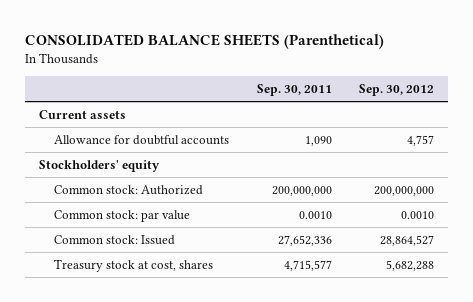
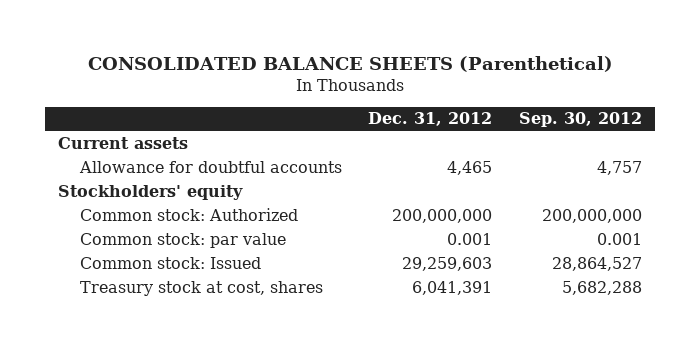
[256,84,332,97] Sep. 30, 2011 -> none
none -> [368,112,493,127] Dec. 31, 2012
[401,210,435,219] 0.0010 -> [596,232,642,245] 0.001

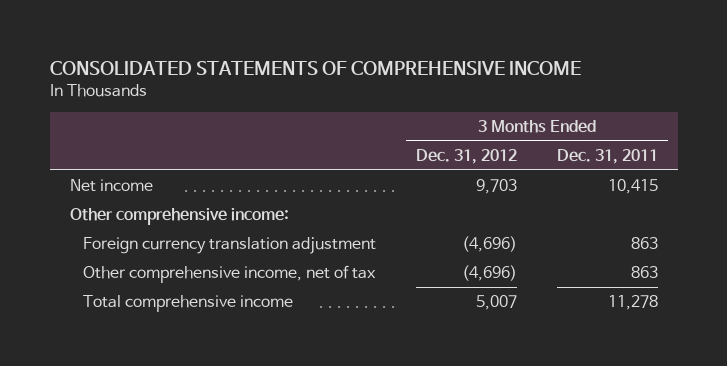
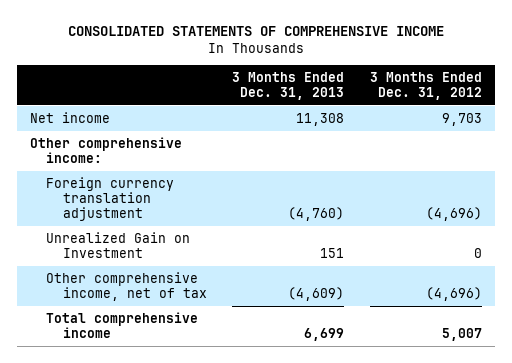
[556,149,658,165] Dec. 31, 2011 -> none
none -> [232,71,345,100] 3 Months Ended Dec. 31, 2013
none -> [46,231,191,259] Unrealized Gain on Investment

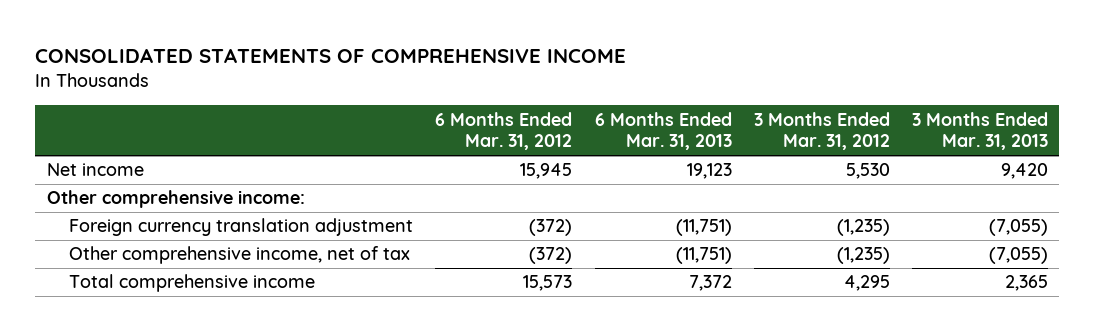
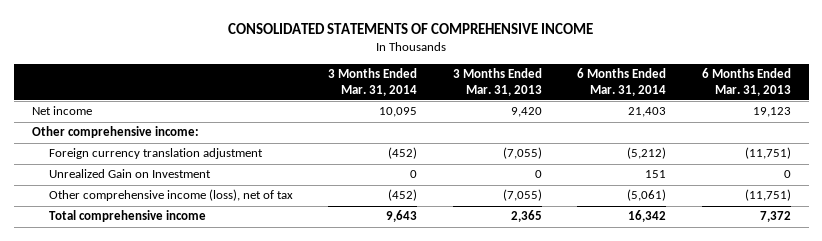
[435,111,573,151] 6 Months Ended Mar. 31, 2012 -> none
[753,111,890,151] 3 Months Ended Mar. 31, 2012 -> none
none -> [328,68,418,96] 3 Months Ended Mar. 31, 2014
none -> [577,68,667,96] 6 Months Ended Mar. 31, 2014
none -> [48,169,211,179] Unrealized Gain on Investment
[68,246,410,265] Other comprehensive income, net of tax -> [48,189,293,202] Other comprehensive income (loss), net of tax

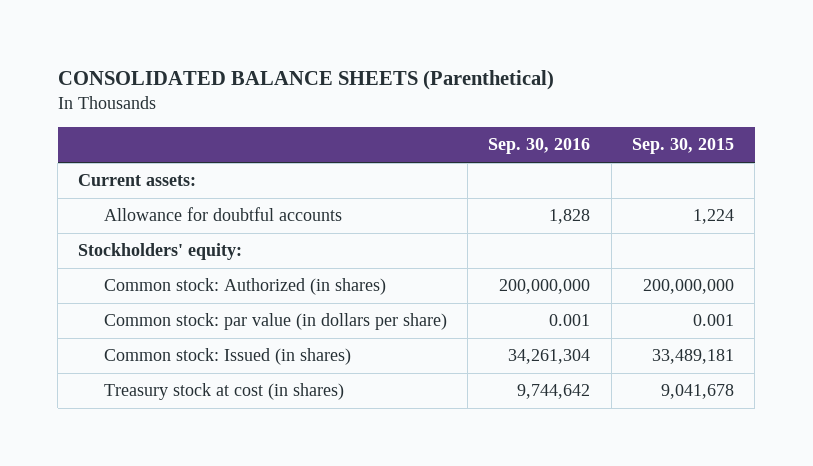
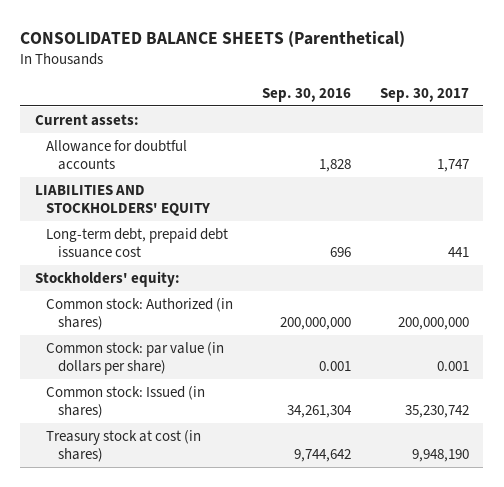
[632,138,735,155] Sep. 30, 2015 -> none
none -> [380,87,470,102] Sep. 30, 2017
none -> [34,185,211,217] LIABILITIES AND STOCKHOLDERS' EQUITY
none -> [46,228,229,259] Long-term debt, prepaid debt issuance cost

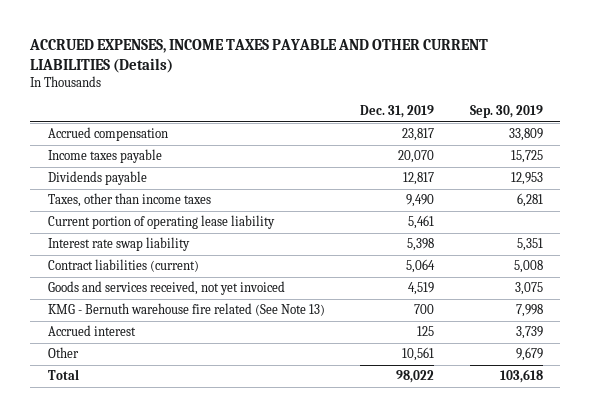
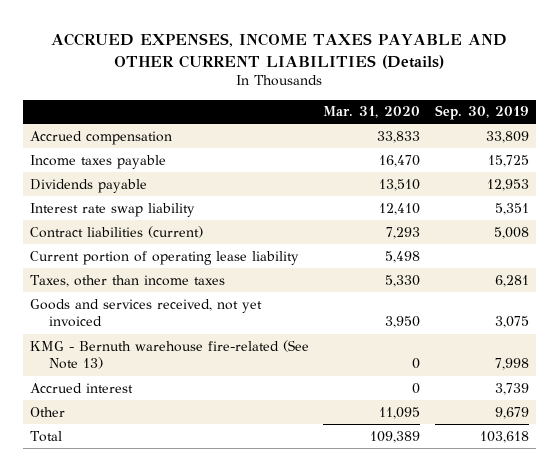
[360,105,435,119] Dec. 31, 2019 -> none
none -> [323,106,421,119] Mar. 31, 2020
[48,215,276,230] Current portion of operating lease liability -> [30,250,300,265] Current portion of operating lease liability
[48,193,212,208] Taxes, other than income taxes -> [30,274,226,287] Taxes, other than income taxes
[48,303,326,317] KMG - Bernuth warehouse fire related (See Note 13) -> [30,339,310,370] KMG - Bernuth warehouse fire-related (See Note 13)

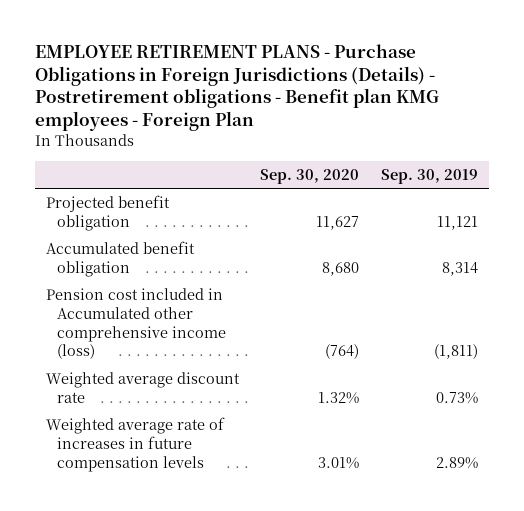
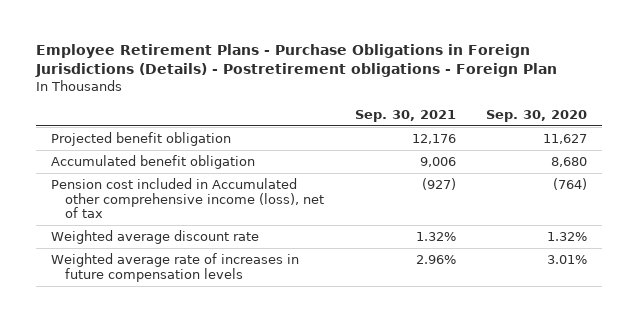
[34,43,439,132] EMPLOYEE RETIREMENT PLANS - Purchase Obligations in Foreign Jurisdictions (Details) - Postretirement obligations - Benefit plan KMG employees - Foreign Plan -> [34,43,557,77] Employee Retirement Plans - Purchase Obligations in Foreign Jurisdictions (Details) - Postretirement obligations - Foreign Plan
[381,169,479,185] Sep. 30, 2019 -> none
none -> [354,109,456,122] Sep. 30, 2021
[45,288,227,360] Pension cost included in Accumulated other comprehensive income (loss) -> [50,177,325,219] Pension cost included in Accumulated other comprehensive income (loss), net of tax

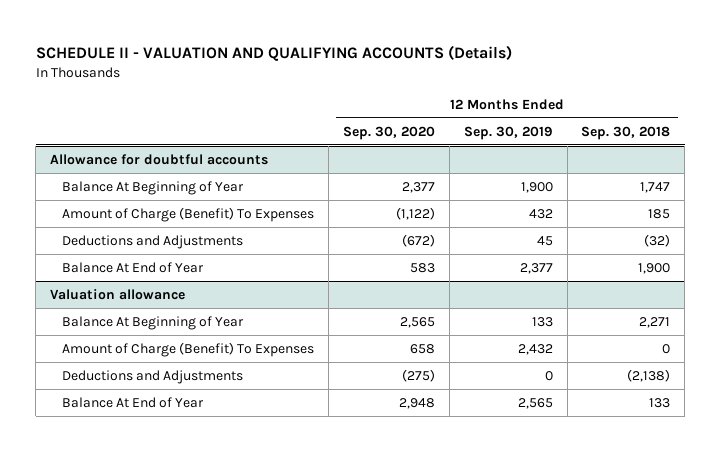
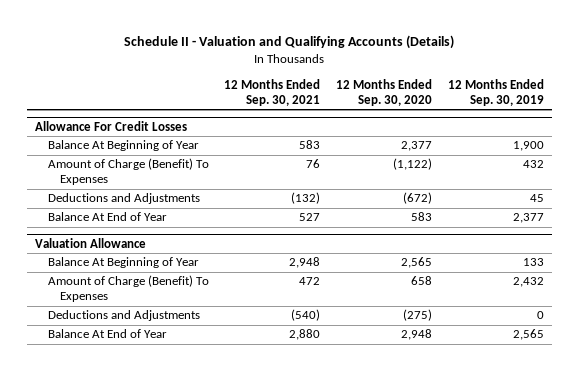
[35,44,512,61] SCHEDULE II - VALUATION AND QUALIFYING ACCOUNTS (Details) -> [124,35,455,50] Schedule II - Valuation and Qualifying Accounts (Details)
[581,125,671,140] Sep. 30, 2018 -> none
none -> [224,78,321,106] 12 Months Ended Sep. 30, 2021
[50,153,269,165] Allowance for doubtful accounts -> [34,120,187,131] Allowance For Credit Losses
[50,288,186,300] Valuation allowance -> [34,237,146,248] Valuation Allowance

